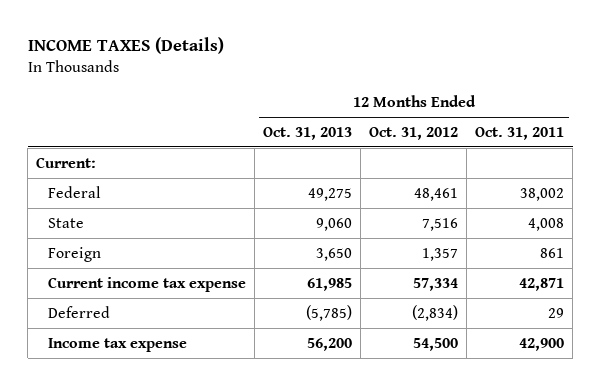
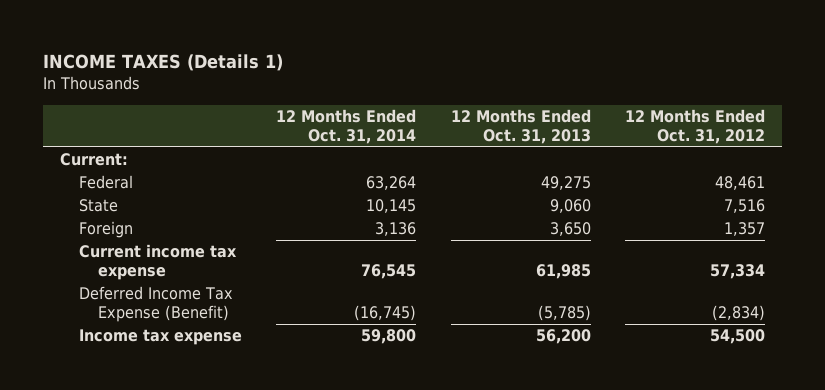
[27,37,224,55] INCOME TAXES (Details) -> [43,53,284,71] INCOME TAXES (Details 1)
[475,126,565,140] Oct. 31, 2011 -> none
none -> [276,109,417,144] 12 Months Ended Oct. 31, 2014
[48,305,111,318] Deferred -> [79,286,234,323] Deferred Income Tax Expense (Benefit)

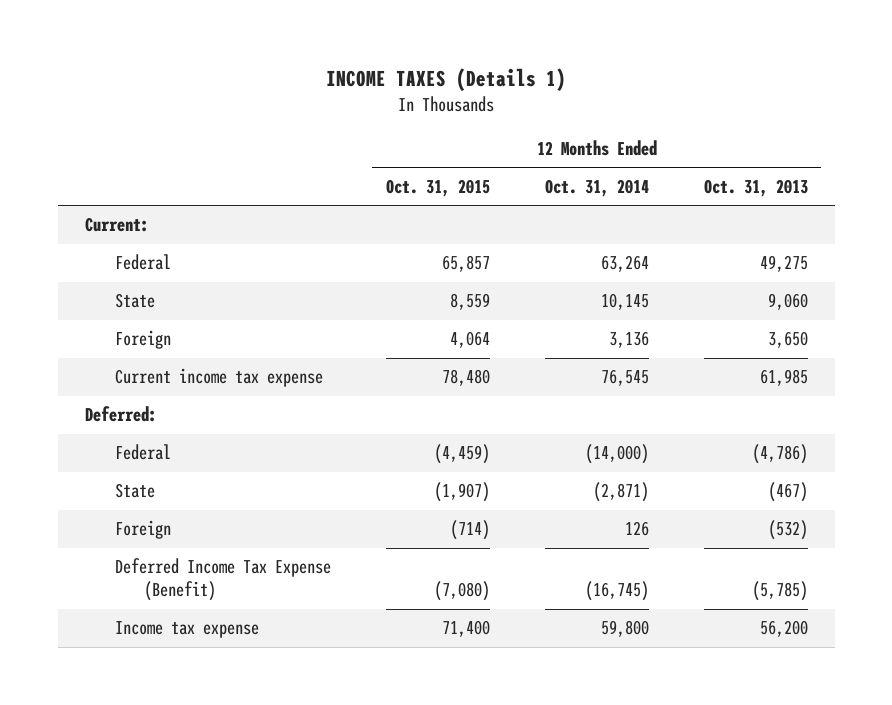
[625,109,766,144] 12 Months Ended Oct. 31, 2012 -> none
none -> [385,179,490,198] Oct. 31, 2015
none -> [84,406,157,423] Deferred:
none -> [114,444,171,461] Federal
none -> [114,483,155,499] State
none -> [114,520,171,540] Foreign

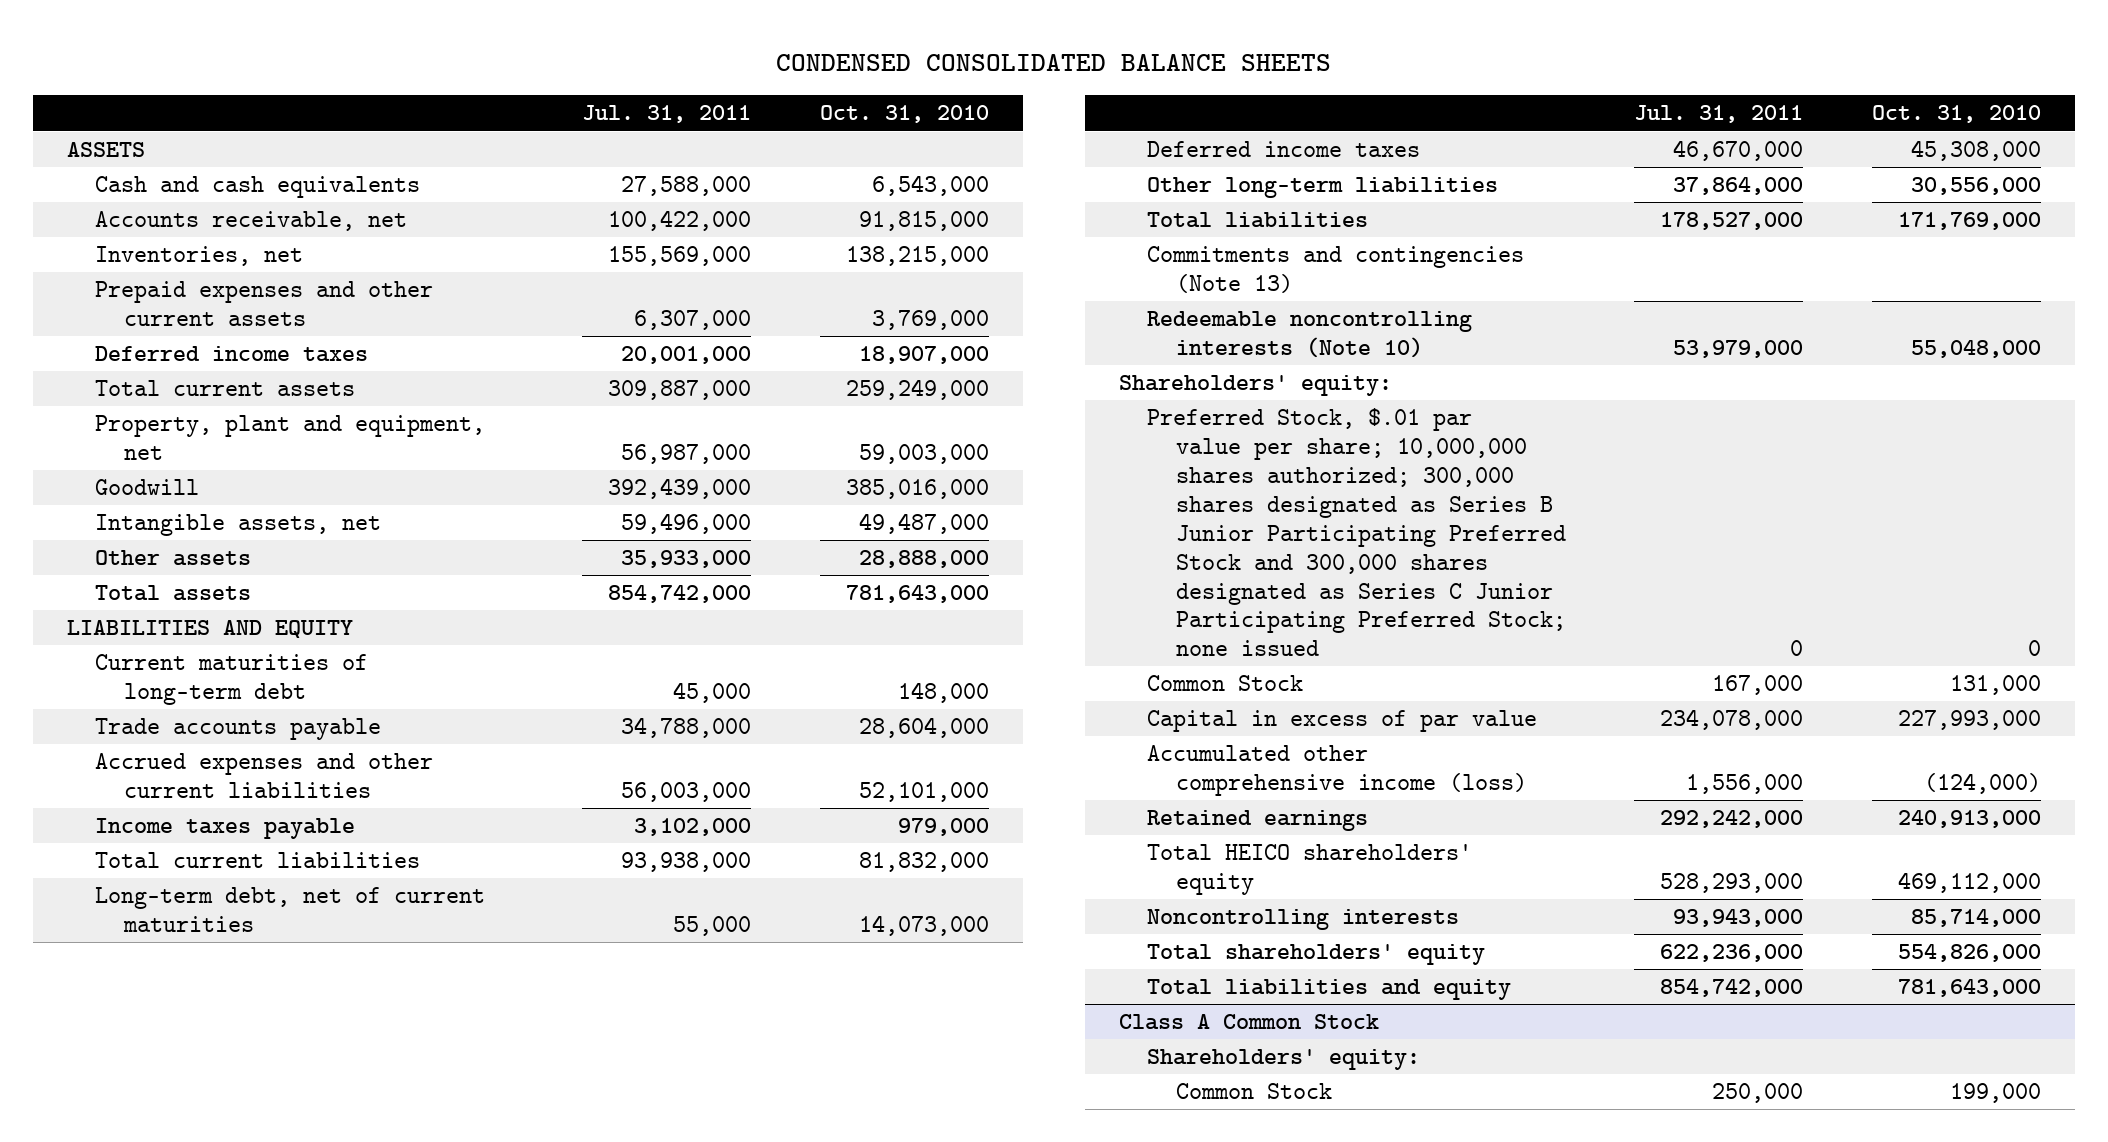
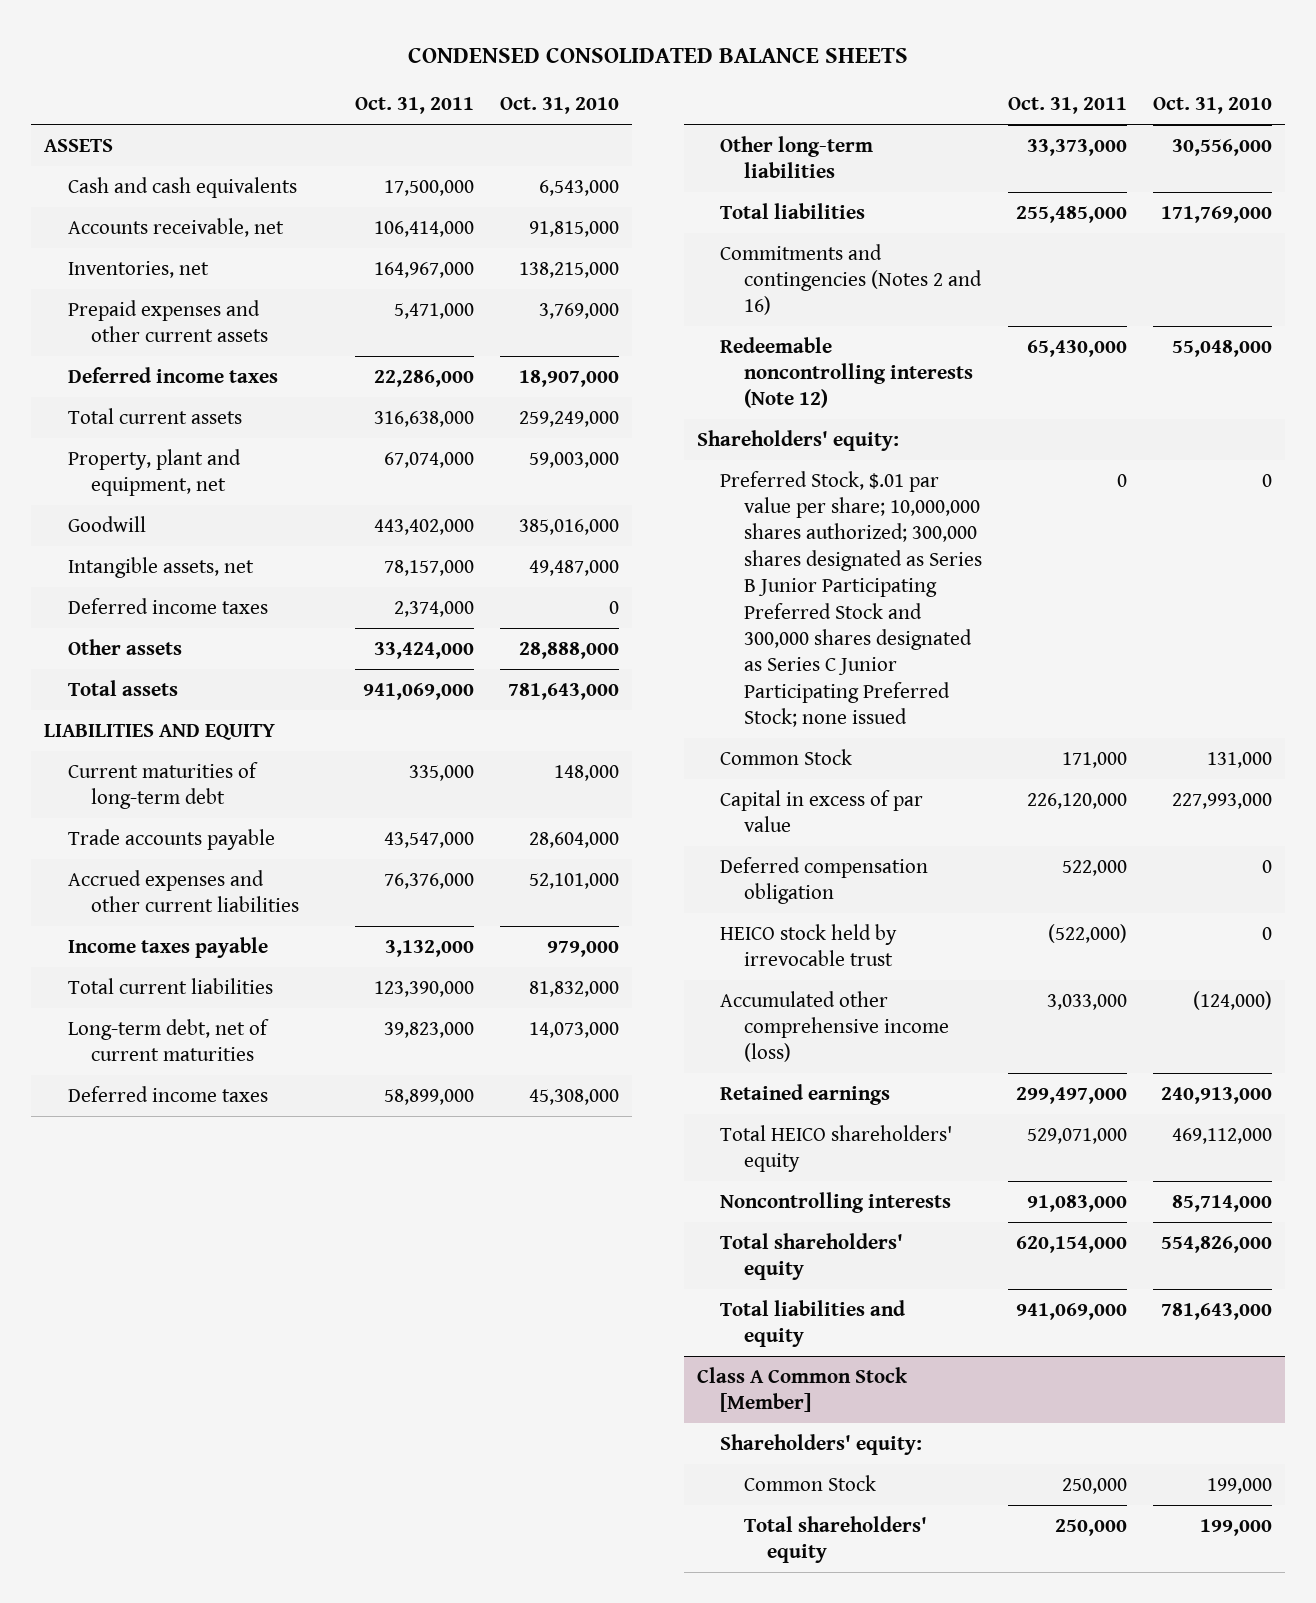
[582,105,752,124] Jul. 31, 2011 -> none
none -> [355,97,475,115] Oct. 31, 2011
none -> [67,597,268,614] Deferred income taxes
[1147,246,1525,294] Commitments and contingencies (Note 13) -> [720,243,982,316] Commitments and contingencies (Notes 2 and 16)
[1147,311,1473,359] Redeemable noncontrolling interests (Note 10) -> [720,336,973,409] Redeemable noncontrolling interests (Note 12)
none -> [720,856,929,905] Deferred compensation obligation
none -> [720,923,898,967] HEICO stock held by irrevocable trust
[1118,1014,1379,1031] Class A Common Stock -> [696,1366,908,1413] Class A Common Stock [Member]
none -> [743,1515,927,1564] Total shareholders' equity

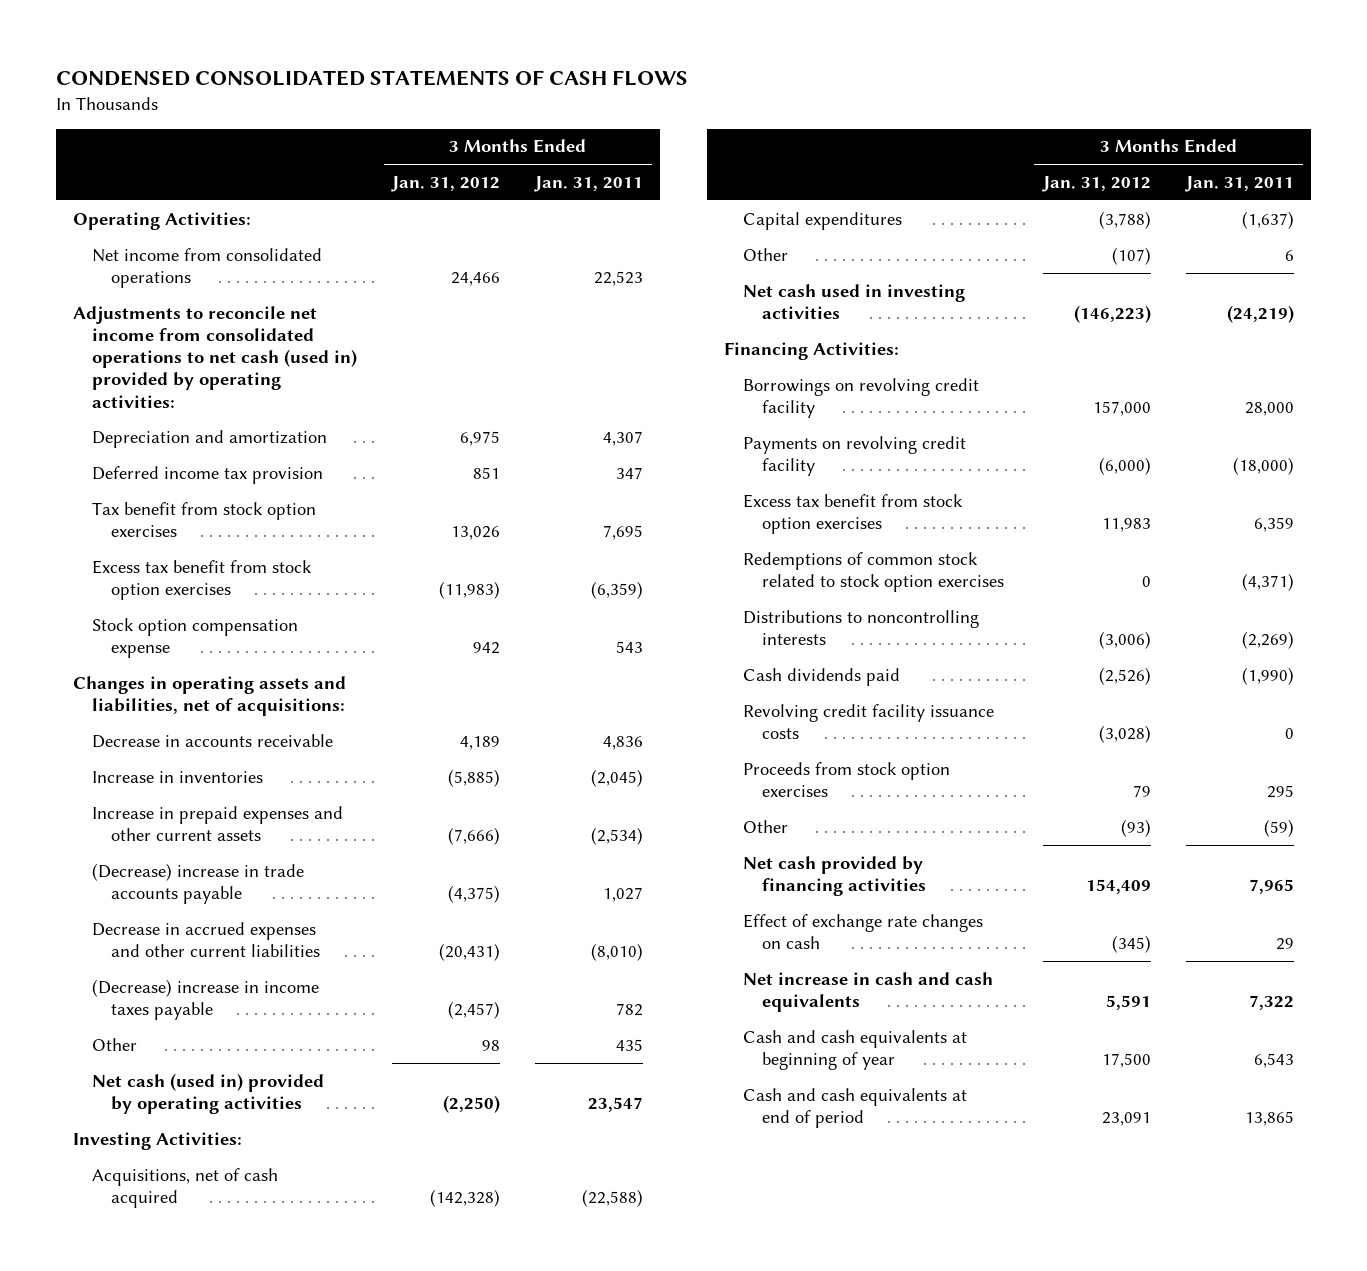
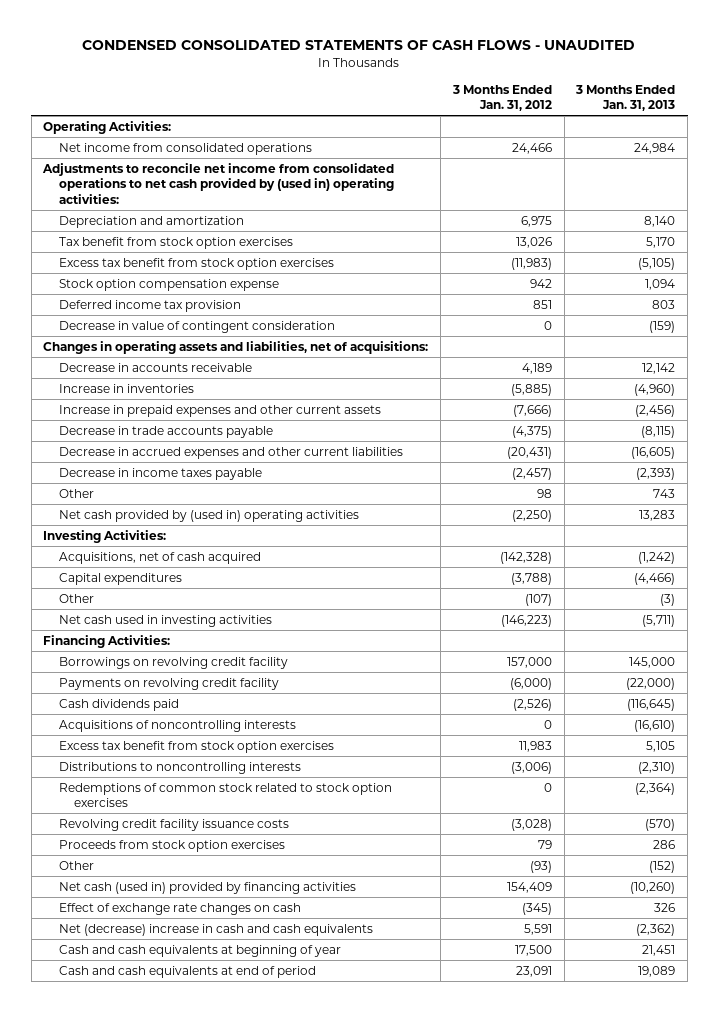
[56,69,689,86] CONDENSED CONSOLIDATED STATEMENTS OF CASH FLOWS -> [82,40,636,51] CONDENSED CONSOLIDATED STATEMENTS OF CASH FLOWS - UNAUDITED
[534,175,644,192] Jan. 31, 2011 -> none
none -> [575,84,676,112] 3 Months Ended Jan. 31, 2013
[73,305,358,408] Adjustments to reconcile net income from consolidated operations to net cash (used in) provided by operating activities: -> [42,162,395,204] Adjustments to reconcile net income from consolidated operations to net cash provided by (used in) operating activities:
[92,465,324,484] Deferred income tax provision -> [58,299,241,312] Deferred income tax provision
none -> [58,320,335,333] Decrease in value of contingent consideration
[92,862,305,905] (Decrease) increase in trade accounts payable -> [58,425,273,438] Decrease in trade accounts payable
[92,978,320,1021] (Decrease) increase in income taxes payable -> [58,467,262,480] Decrease in income taxes payable
[92,1072,325,1115] Net cash (used in) provided by operating activities -> [58,509,359,522] Net cash provided by (used in) operating activities
[743,667,901,686] Cash dividends paid -> [58,698,179,711] Cash dividends paid
none -> [58,719,296,732] Acquisitions of noncontrolling interests
[743,551,1005,593] Redemptions of common stock related to stock option exercises -> [58,782,392,808] Redemptions of common stock related to stock option exercises
[743,855,927,897] Net cash provided by financing activities -> [58,881,356,894] Net cash (used in) provided by financing activities
[743,971,994,1013] Net increase in cash and cash equivalents -> [58,923,373,936] Net (decrease) increase in cash and cash equivalents

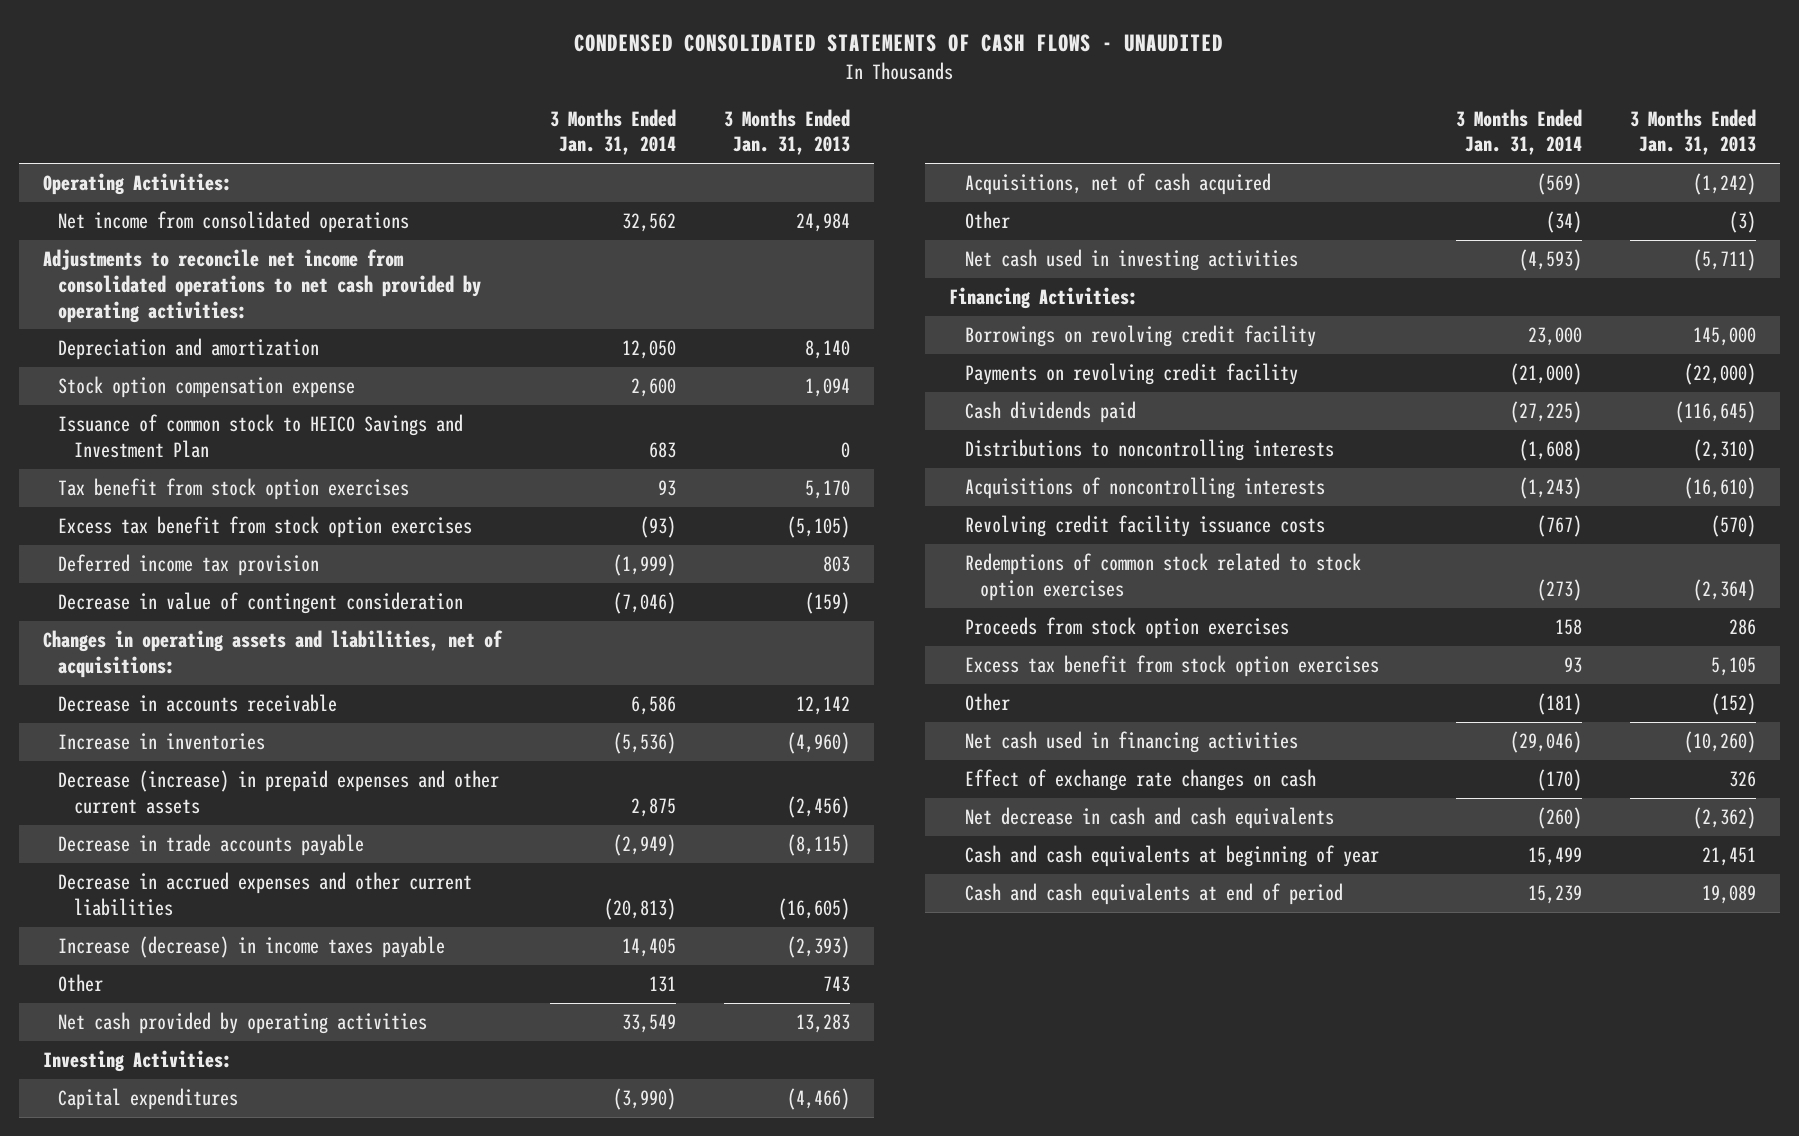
[451,84,552,112] 3 Months Ended Jan. 31, 2012 -> none
none -> [549,108,676,156] 3 Months Ended Jan. 31, 2014
[42,162,395,204] Adjustments to reconcile net income from consolidated operations to net cash provided by (used in) operating activities: -> [42,249,482,323] Adjustments to reconcile net income from consolidated operations to net cash provided by operating activities:
[58,278,279,291] Stock option compensation expense -> [58,376,356,399] Stock option compensation expense
none -> [58,414,464,458] Issuance of common stock to HEICO Savings and Investment Plan
[58,404,381,417] Increase in prepaid expenses and other current assets -> [58,770,500,814] Decrease (increase) in prepaid expenses and other current assets
[58,467,262,480] Decrease in income taxes payable -> [58,936,446,959] Increase (decrease) in income taxes payable
[58,509,359,522] Net cash provided by (used in) operating activities -> [58,1012,428,1035] Net cash provided by operating activities
[58,551,261,564] Acquisitions, net of cash acquired -> [964,173,1271,196] Acquisitions, net of cash acquired
[58,719,296,732] Acquisitions of noncontrolling interests -> [964,477,1325,500] Acquisitions of noncontrolling interests
[58,782,392,808] Redemptions of common stock related to stock option exercises -> [964,553,1361,601] Redemptions of common stock related to stock option exercises
[58,740,334,753] Excess tax benefit from stock option exercises -> [964,655,1379,678] Excess tax benefit from stock option exercises
[58,881,356,894] Net cash (used in) provided by financing activities -> [964,731,1298,754] Net cash used in financing activities
[58,923,373,936] Net (decrease) increase in cash and cash equivalents -> [964,807,1334,830] Net decrease in cash and cash equivalents

